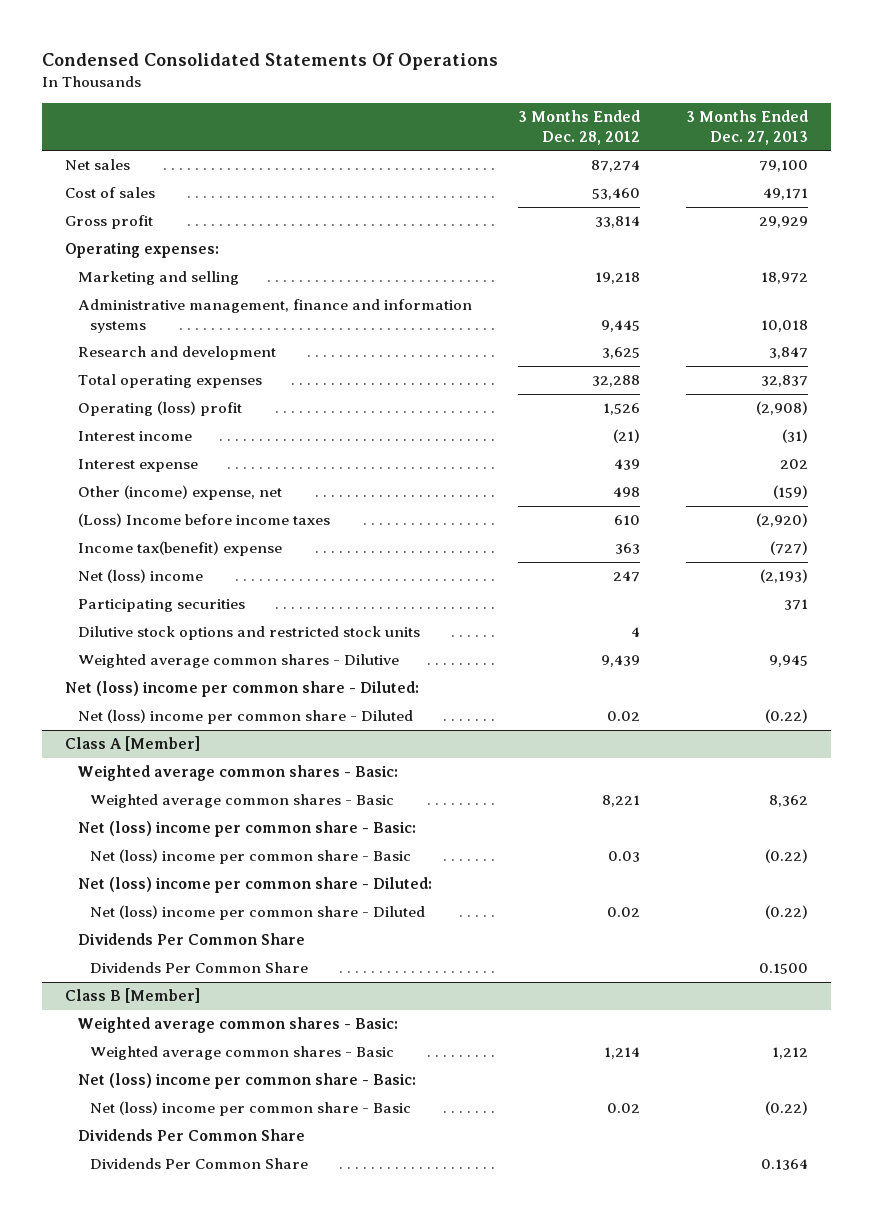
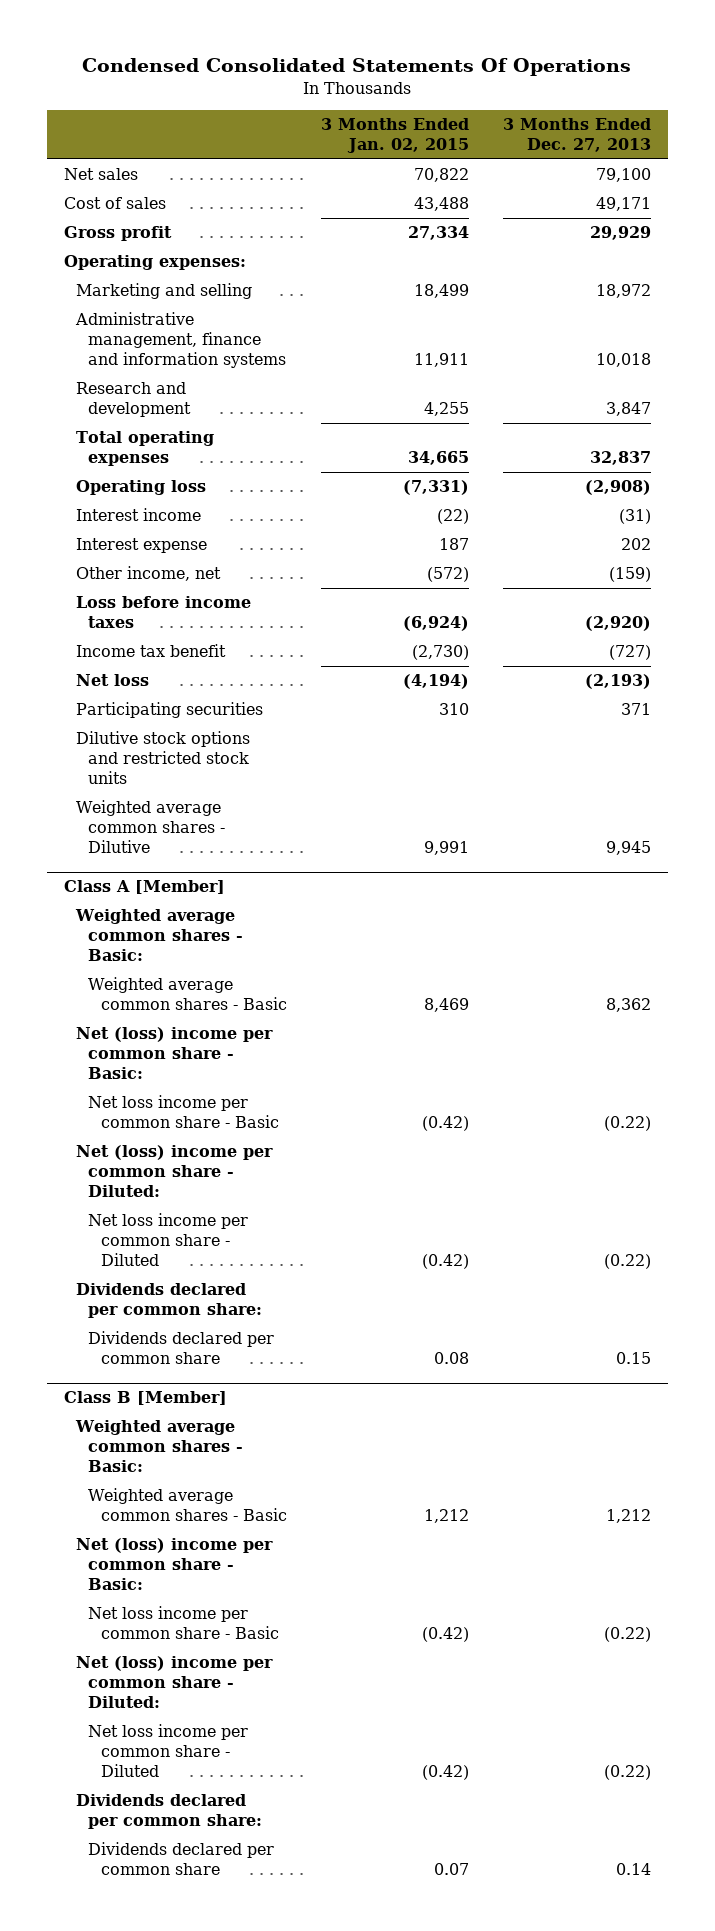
[517,110,640,145] 3 Months Ended Dec. 28, 2012 -> none
none -> [320,118,469,154] 3 Months Ended Jan. 02, 2015
[77,401,242,417] Operating (loss) profit -> [76,480,207,496] Operating loss
[77,485,282,501] Other (income) expense, net -> [76,566,222,582] Other income, net
[77,513,330,528] (Loss) Income before income taxes -> [76,596,252,629] Loss before income taxes
[77,541,282,557] Income tax(benefit) expense -> [76,644,227,658] Income tax benefit
[77,569,203,584] Net (loss) income -> [76,674,150,687] Net loss
[65,681,420,698] Net (loss) income per common share - Diluted: -> none
[77,709,413,725] Net (loss) income per common share - Diluted -> none
[89,849,411,865] Net (loss) income per common share - Basic -> [88,1095,279,1129] Net loss income per common share - Basic
[89,905,425,921] Net (loss) income per common share - Diluted -> [88,1213,249,1267] Net loss income per common share - Diluted
[77,933,305,946] Dividends Per Common Share -> [76,1283,263,1319] Dividends declared per common share:
[89,962,308,974] Dividends Per Common Share -> [88,1331,275,1365] Dividends declared per common share
[758,963,808,975] 0.1500 -> [615,1352,651,1365] 0.15
[89,1101,411,1117] Net (loss) income per common share - Basic -> [88,1606,279,1640] Net loss income per common share - Basic
none -> [76,1656,274,1709] Net (loss) income per common share - Diluted:
none -> [88,1724,249,1778] Net loss income per common share - Diluted
[77,1129,305,1142] Dividends Per Common Share -> [76,1794,263,1830] Dividends declared per common share:
[89,1158,308,1170] Dividends Per Common Share -> [88,1842,275,1876] Dividends declared per common share
[760,1159,808,1171] 0.1364 -> [615,1863,651,1876] 0.14

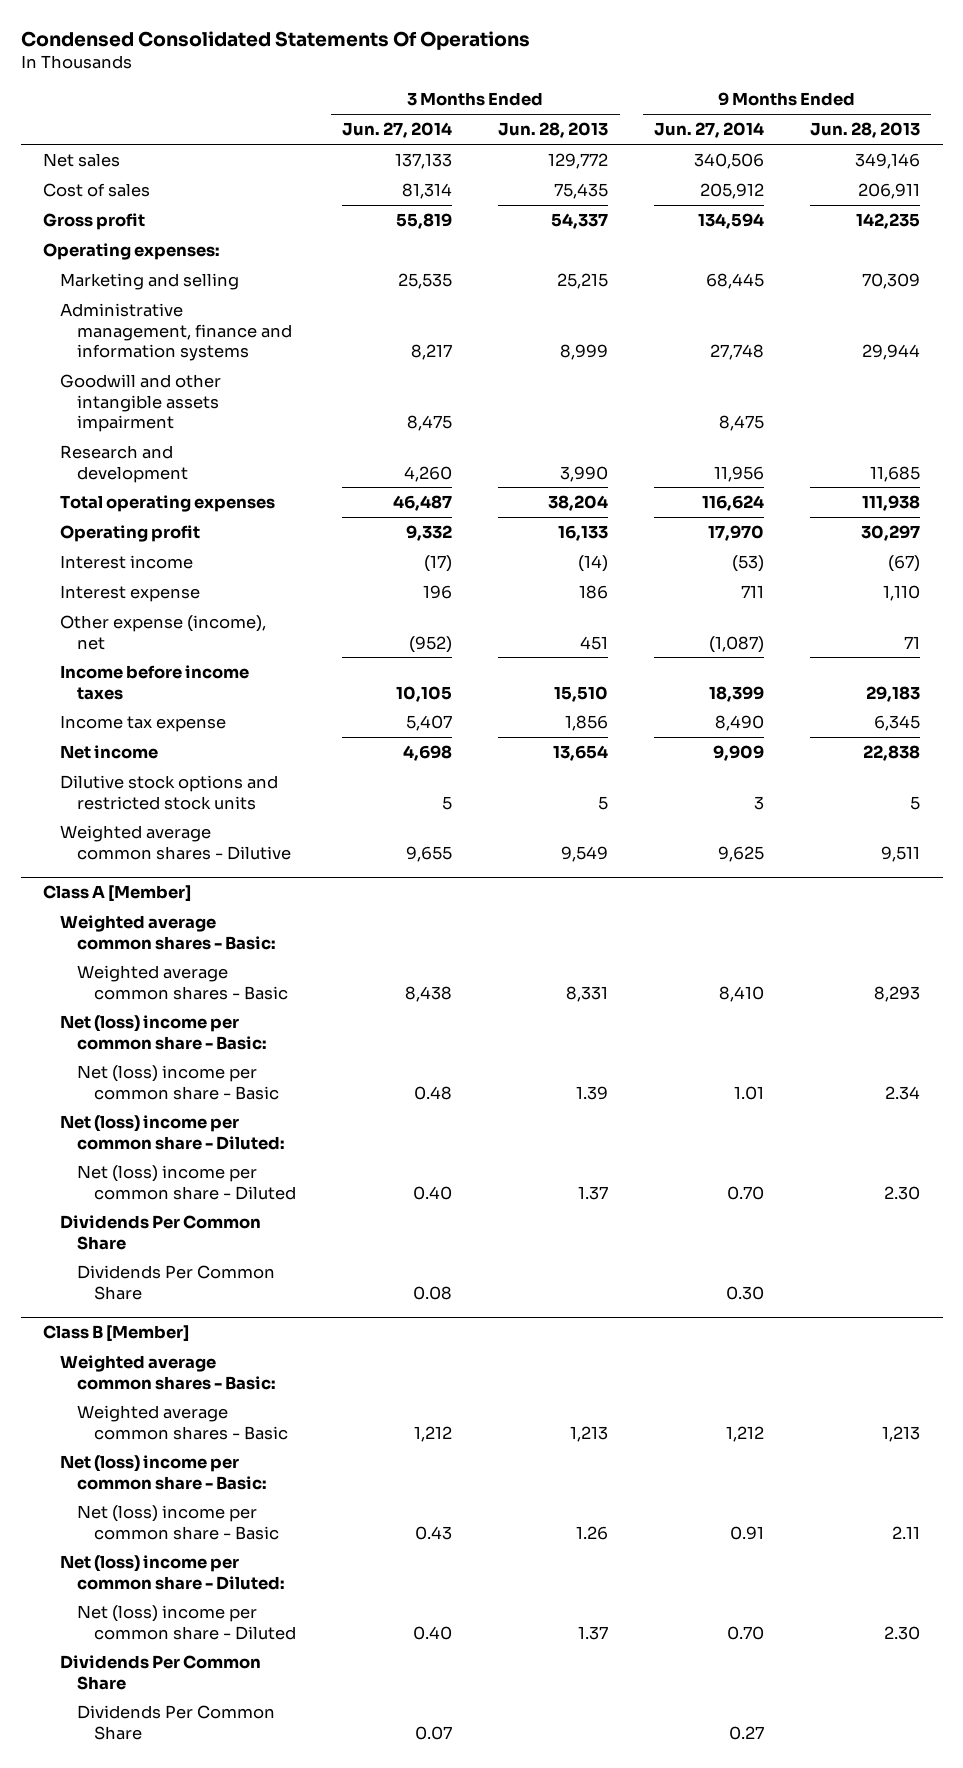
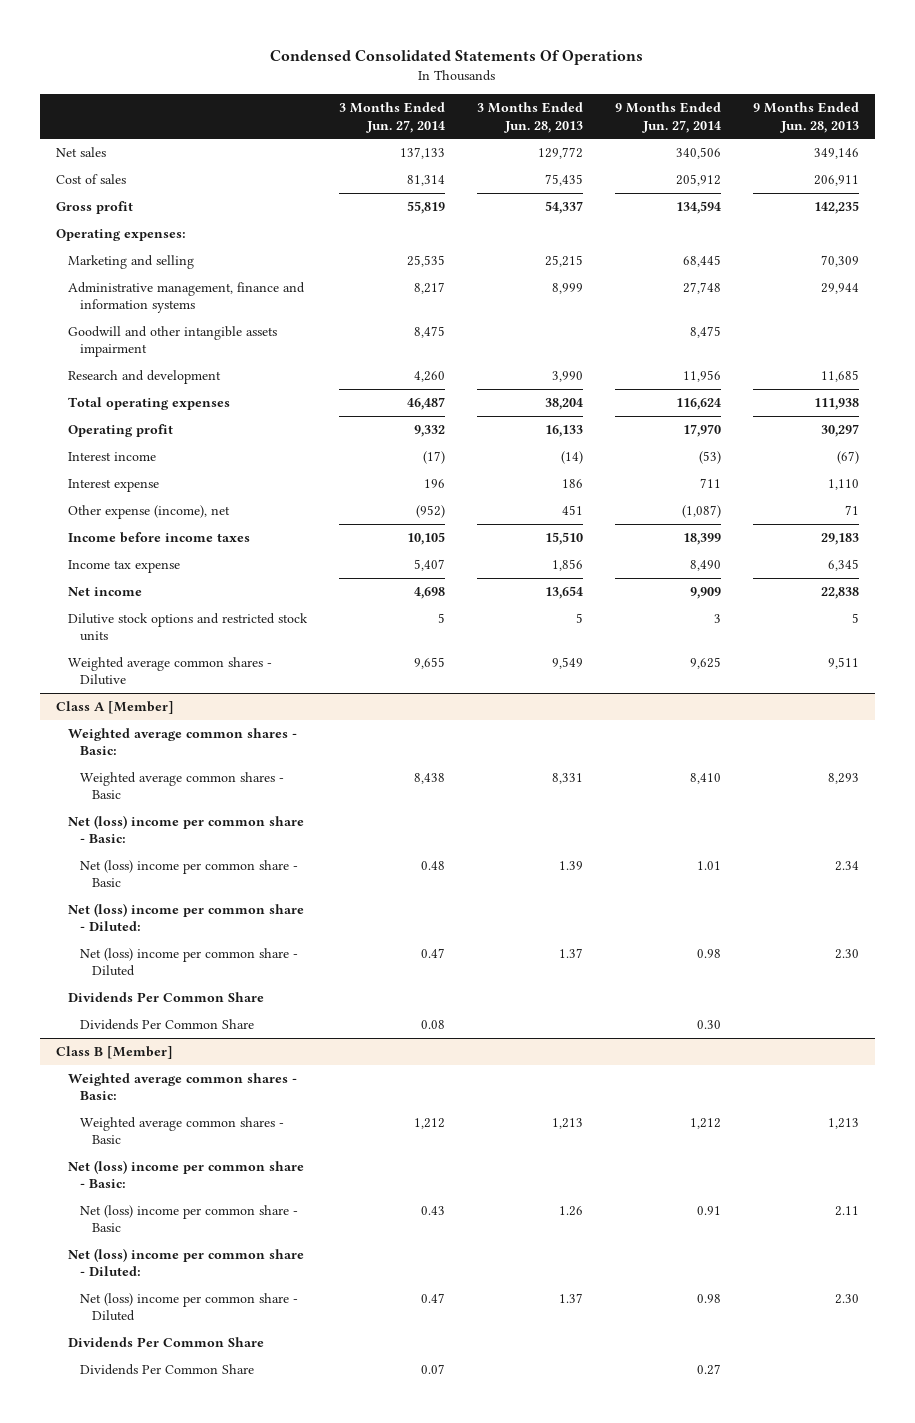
[413,1185,453,1200] 0.40 -> [420,947,445,958] 0.47
[726,1185,764,1200] 0.70 -> [696,948,721,958] 0.98
[413,1625,453,1640] 0.40 -> [420,1292,445,1303] 0.47
[726,1625,764,1640] 0.70 -> [696,1293,721,1303] 0.98

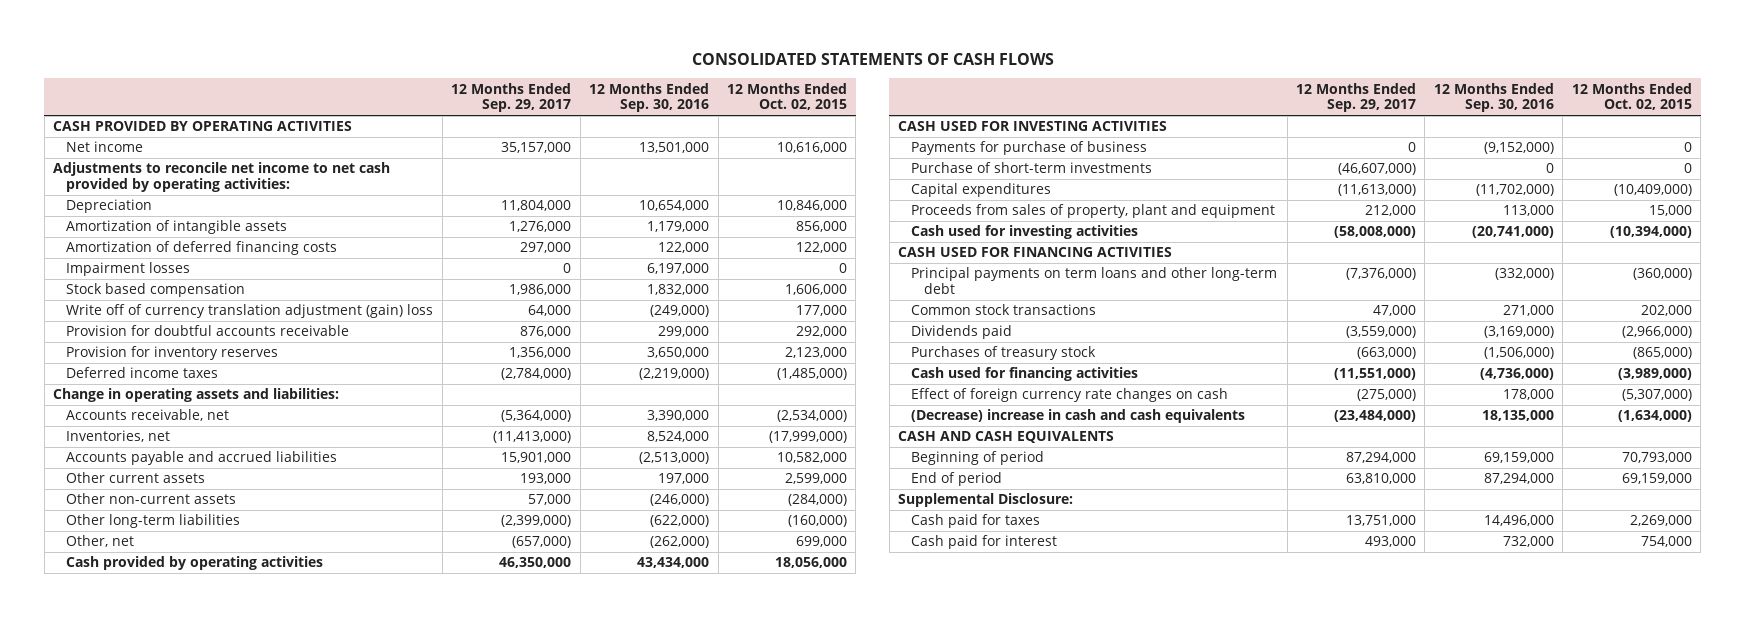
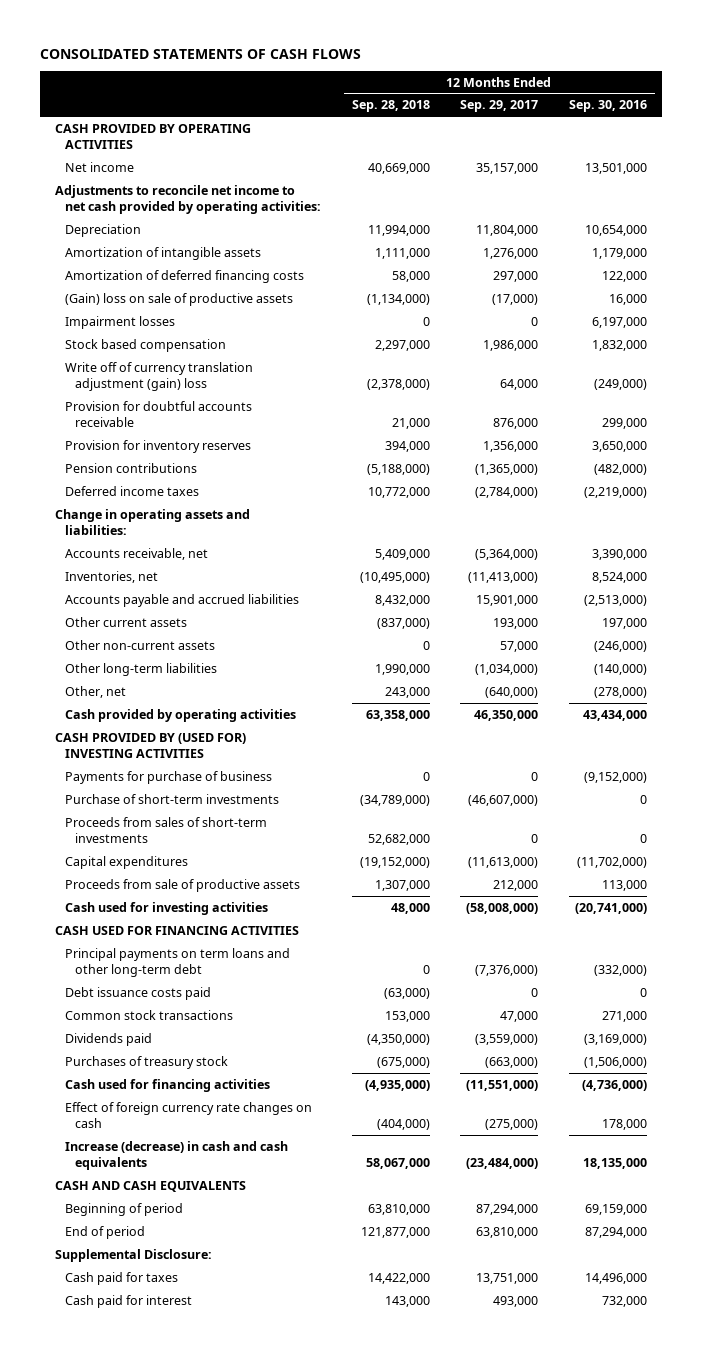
[727,82,848,111] 12 Months Ended Oct. 02, 2015 -> none
none -> [351,100,430,113] Sep. 28, 2018
none -> [65,292,294,306] (Gain) loss on sale of productive assets
none -> [65,462,198,473] Pension contributions
[501,515,572,528] (2,399,000) -> [475,663,539,675] (1,034,000)
[650,515,710,528] (622,000) -> [593,663,647,675] (140,000)
[512,536,572,549] (657,000) -> [485,686,539,698] (640,000)
[650,536,710,549] (262,000) -> [593,686,647,698] (278,000)
[898,121,1168,132] CASH USED FOR INVESTING ACTIVITIES -> [55,732,247,758] CASH PROVIDED BY (USED FOR) INVESTING ACTIVITIES
none -> [65,816,268,843] Proceeds from sales of short-term investments
[911,204,1276,219] Proceeds from sales of property, plant and equipment -> [65,878,301,892] Proceeds from sale of productive assets
none -> [65,986,212,1000] Debt issuance costs paid
[911,409,1246,424] (Decrease) increase in cash and cash equivalents -> [65,1140,289,1170] Increase (decrease) in cash and cash equivalents

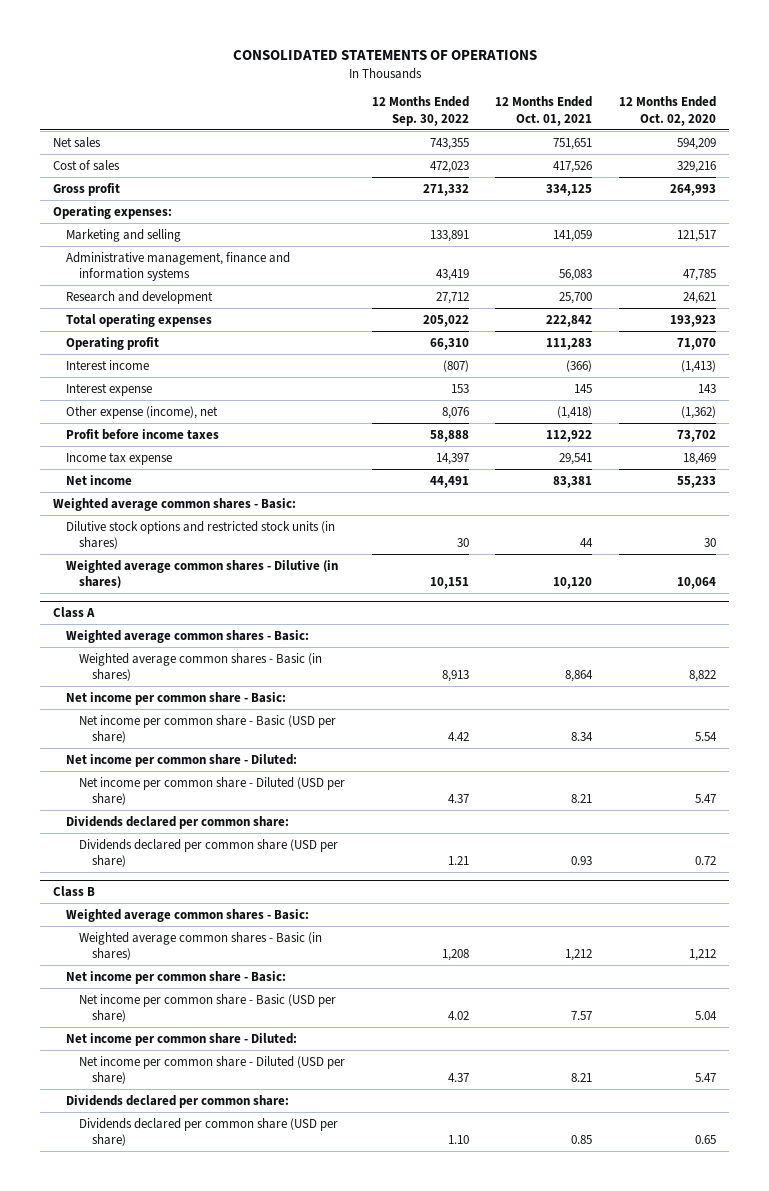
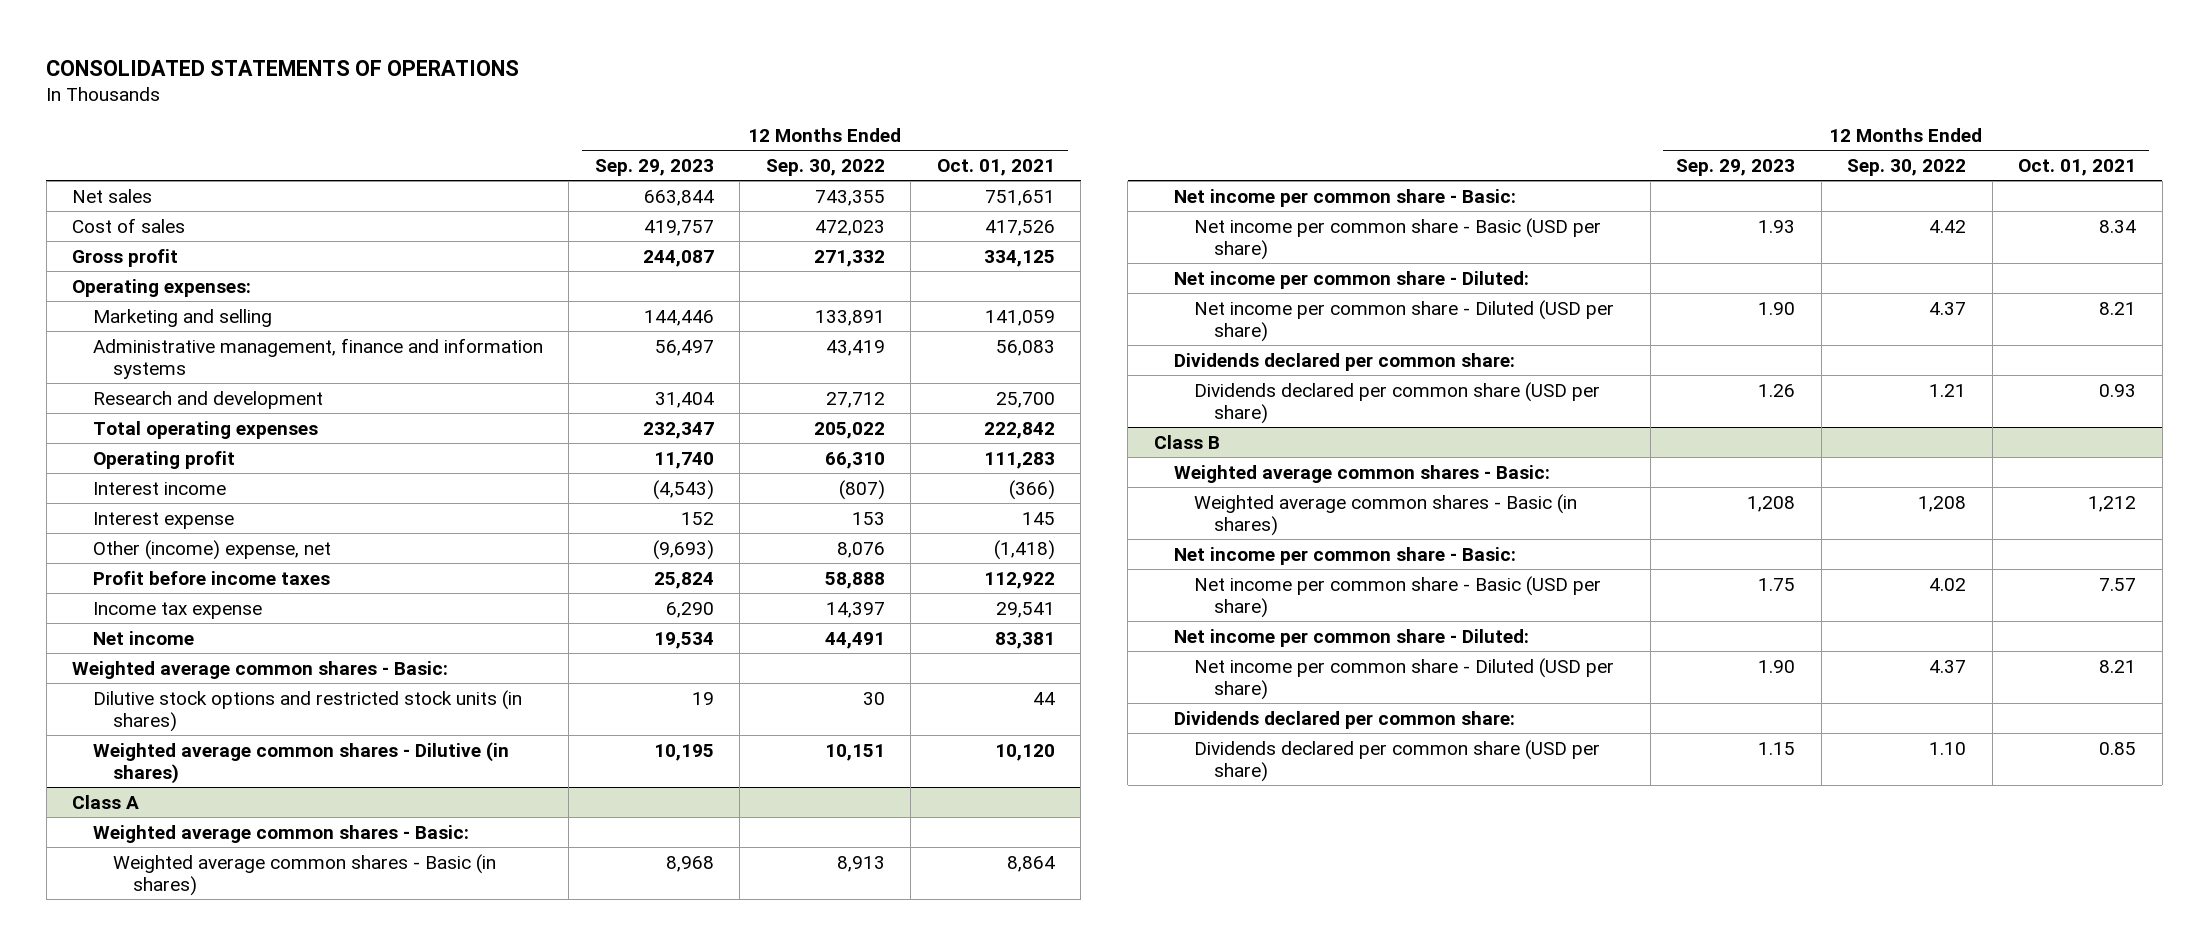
[618,96,716,126] 12 Months Ended Oct. 02, 2020 -> none
none -> [594,158,714,176] Sep. 29, 2023
[66,405,219,419] Other expense (income), net -> [92,539,331,560] Other (income) expense, net

